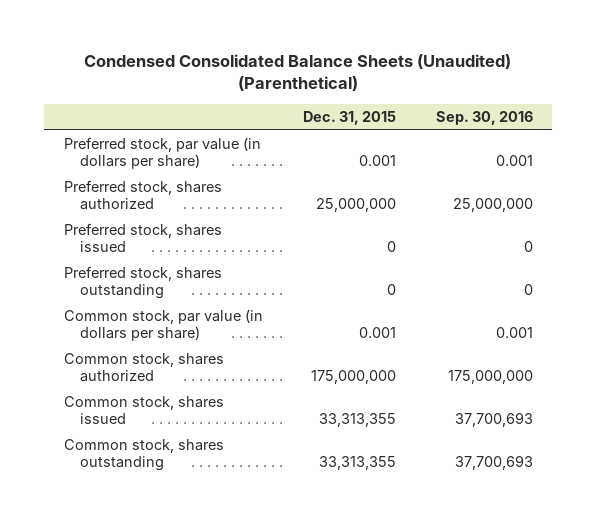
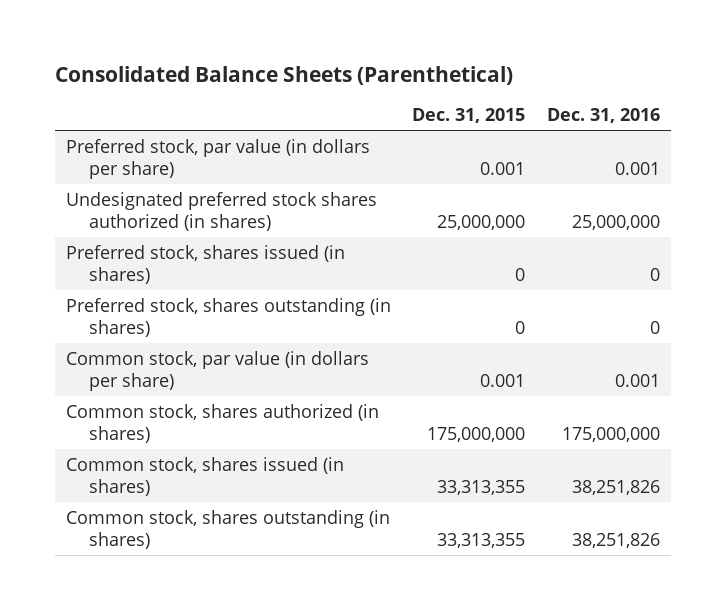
[84,53,512,92] Condensed Consolidated Balance Sheets (Unaudited) (Parenthetical) -> [54,66,513,86] Consolidated Balance Sheets (Parenthetical)
[435,111,533,126] Sep. 30, 2016 -> none
none -> [546,108,660,124] Dec. 31, 2016
[63,180,222,211] Preferred stock, shares authorized -> [65,191,377,231] Undesignated preferred stock shares authorized (in shares)
[63,223,222,253] Preferred stock, shares issued -> [65,244,345,284] Preferred stock, shares issued (in shares)
[63,266,222,300] Preferred stock, shares outstanding -> [65,297,391,337] Preferred stock, shares outstanding (in shares)
[63,353,224,383] Common stock, shares authorized -> [65,403,379,443] Common stock, shares authorized (in shares)
[63,396,224,425] Common stock, shares issued -> [65,456,344,496] Common stock, shares issued (in shares)
[63,439,224,472] Common stock, shares outstanding -> [65,509,390,549] Common stock, shares outstanding (in shares)

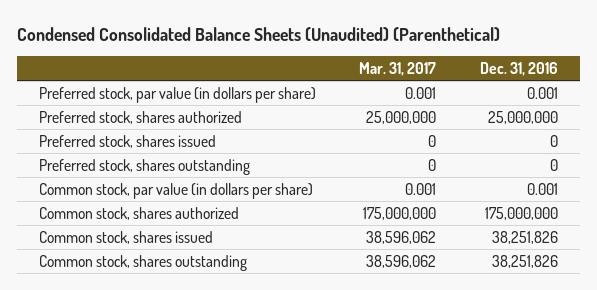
[54,66,513,86] Consolidated Balance Sheets (Parenthetical) -> [17,26,501,41] Condensed Consolidated Balance Sheets (Unaudited) (Parenthetical)
[412,108,526,124] Dec. 31, 2015 -> none
none -> [359,61,437,76] Mar. 31, 2017
[65,191,377,231] Undesignated preferred stock shares authorized (in shares) -> [38,110,242,124] Preferred stock, shares authorized
[65,244,345,284] Preferred stock, shares issued (in shares) -> [38,134,216,148] Preferred stock, shares issued
[65,297,391,337] Preferred stock, shares outstanding (in shares) -> [38,158,250,175] Preferred stock, shares outstanding
[65,403,379,443] Common stock, shares authorized (in shares) -> [38,206,239,220] Common stock, shares authorized
[65,456,344,496] Common stock, shares issued (in shares) -> [38,230,213,244] Common stock, shares issued
[65,509,390,549] Common stock, shares outstanding (in shares) -> [38,254,247,271] Common stock, shares outstanding

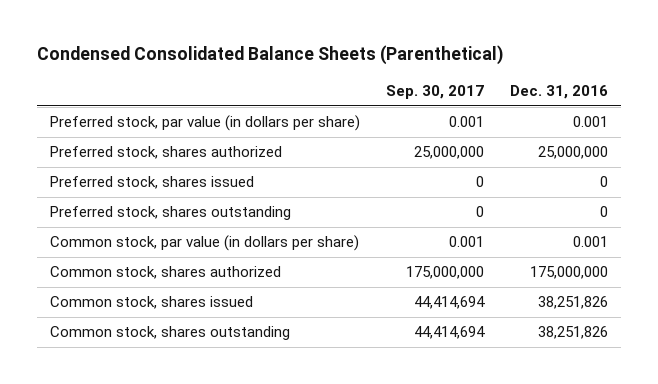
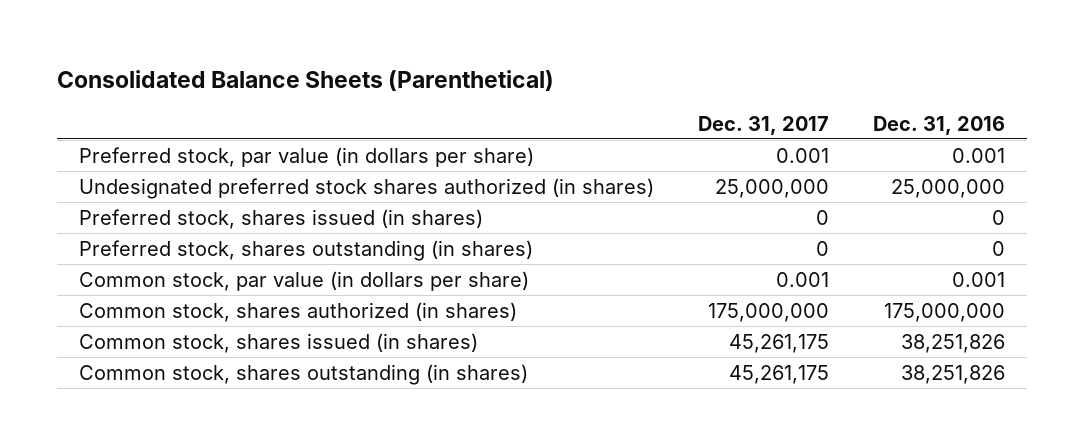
[36,45,503,66] Condensed Consolidated Balance Sheets (Parenthetical) -> [57,70,555,92] Consolidated Balance Sheets (Parenthetical)
[385,84,484,99] Sep. 30, 2017 -> none
none -> [697,115,829,135] Dec. 31, 2017
[49,146,282,160] Preferred stock, shares authorized -> [79,177,655,199] Undesignated preferred stock shares authorized (in shares)
[49,176,254,190] Preferred stock, shares issued -> [79,208,484,229] Preferred stock, shares issued (in shares)
[49,206,291,221] Preferred stock, shares outstanding -> [79,239,534,261] Preferred stock, shares outstanding (in shares)
[49,266,281,280] Common stock, shares authorized -> [79,301,518,322] Common stock, shares authorized (in shares)
[49,296,253,310] Common stock, shares issued -> [79,332,479,353] Common stock, shares issued (in shares)
[49,326,290,341] Common stock, shares outstanding -> [79,363,529,385] Common stock, shares outstanding (in shares)

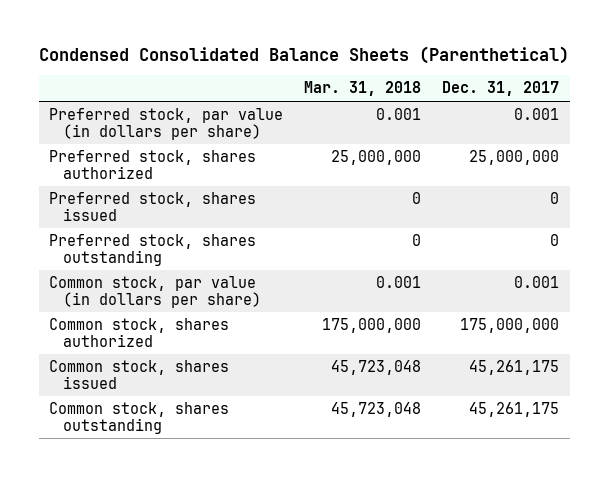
[57,70,555,92] Consolidated Balance Sheets (Parenthetical) -> [38,45,569,64] Condensed Consolidated Balance Sheets (Parenthetical)
[872,115,1005,135] Dec. 31, 2016 -> none
none -> [304,81,422,97] Mar. 31, 2018
[79,177,655,199] Undesignated preferred stock shares authorized (in shares) -> [49,150,257,179] Preferred stock, shares authorized
[79,208,484,229] Preferred stock, shares issued (in shares) -> [49,192,257,221] Preferred stock, shares issued
[79,239,534,261] Preferred stock, shares outstanding (in shares) -> [49,234,257,266] Preferred stock, shares outstanding
[79,301,518,322] Common stock, shares authorized (in shares) -> [49,318,230,347] Common stock, shares authorized
[79,332,479,353] Common stock, shares issued (in shares) -> [49,360,230,389] Common stock, shares issued
[79,363,529,385] Common stock, shares outstanding (in shares) -> [49,402,230,434] Common stock, shares outstanding

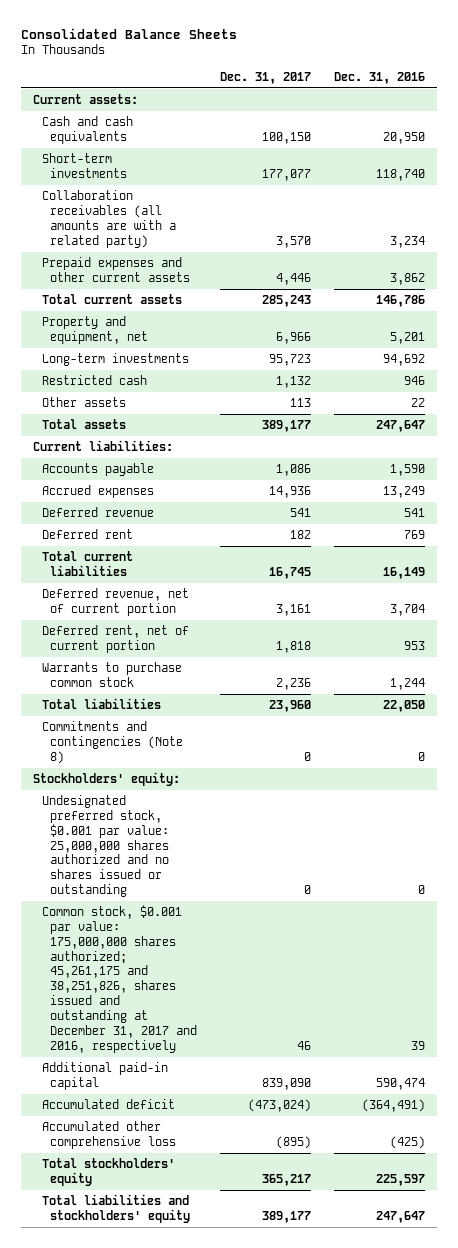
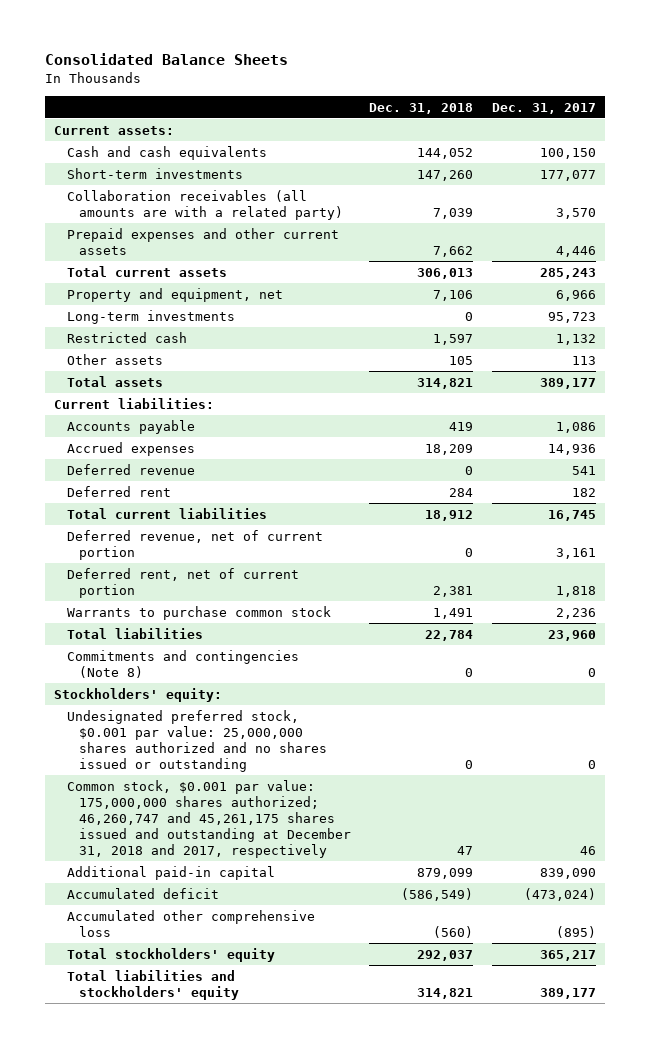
[334,71,426,84] Dec. 31, 2016 -> none
none -> [369,102,474,114] Dec. 31, 2018
[41,905,198,1053] Common stock, $0.001 par value: 175,000,000 shares authorized; 45,261,175 and 38,251,826, shares issued and outstanding at December 31, 2017 and 2016, respectively -> [66,779,352,859] Common stock, $0.001 par value: 175,000,000 shares authorized; 46,260,747 and 45,261,175 shares issued and outstanding at December 31, 2018 and 2017, respectively

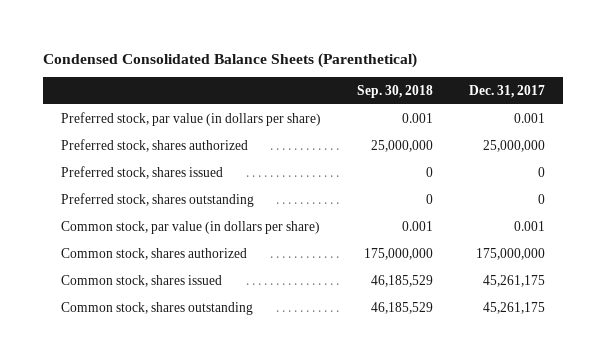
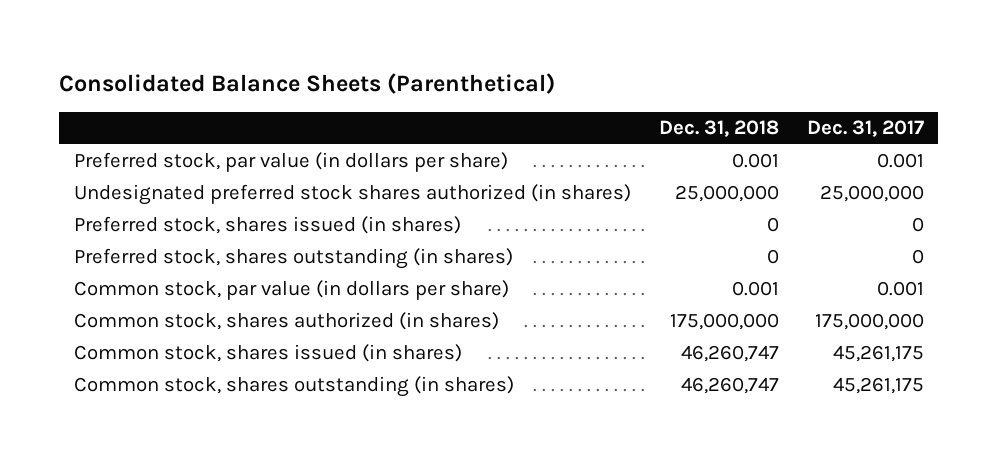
[42,52,417,68] Condensed Consolidated Balance Sheets (Parenthetical) -> [59,73,556,95] Consolidated Balance Sheets (Parenthetical)
[356,84,433,98] Sep. 30, 2018 -> none
none -> [658,120,779,138] Dec. 31, 2018
[60,138,248,152] Preferred stock, shares authorized -> [73,184,631,206] Undesignated preferred stock shares authorized (in shares)
[60,165,223,179] Preferred stock, shares issued -> [73,216,461,235] Preferred stock, shares issued (in shares)
[60,192,254,207] Preferred stock, shares outstanding -> [73,248,513,270] Preferred stock, shares outstanding (in shares)
[60,247,247,260] Common stock, shares authorized -> [73,312,499,331] Common stock, shares authorized (in shares)
[60,274,222,287] Common stock, shares issued -> [73,344,462,363] Common stock, shares issued (in shares)
[60,301,253,315] Common stock, shares outstanding -> [73,376,514,398] Common stock, shares outstanding (in shares)

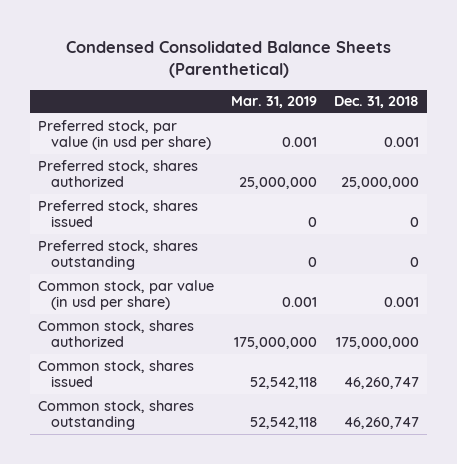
[59,73,556,95] Consolidated Balance Sheets (Parenthetical) -> [65,40,391,79] Condensed Consolidated Balance Sheets (Parenthetical)
[806,120,924,138] Dec. 31, 2017 -> none
none -> [231,96,318,109] Mar. 31, 2019
[73,152,508,173] Preferred stock, par value (in dollars per share) -> [38,119,211,151] Preferred stock, par value (in usd per share)
[73,184,631,206] Undesignated preferred stock shares authorized (in shares) -> [38,159,199,188] Preferred stock, shares authorized
[73,216,461,235] Preferred stock, shares issued (in shares) -> [38,199,199,228] Preferred stock, shares issued
[73,248,513,270] Preferred stock, shares outstanding (in shares) -> [38,239,199,271] Preferred stock, shares outstanding
[73,280,509,301] Common stock, par value (in dollars per share) -> [38,279,215,311] Common stock, par value (in usd per share)
[73,312,499,331] Common stock, shares authorized (in shares) -> [38,319,195,348] Common stock, shares authorized
[73,344,462,363] Common stock, shares issued (in shares) -> [38,359,195,388] Common stock, shares issued
[73,376,514,398] Common stock, shares outstanding (in shares) -> [38,399,195,431] Common stock, shares outstanding

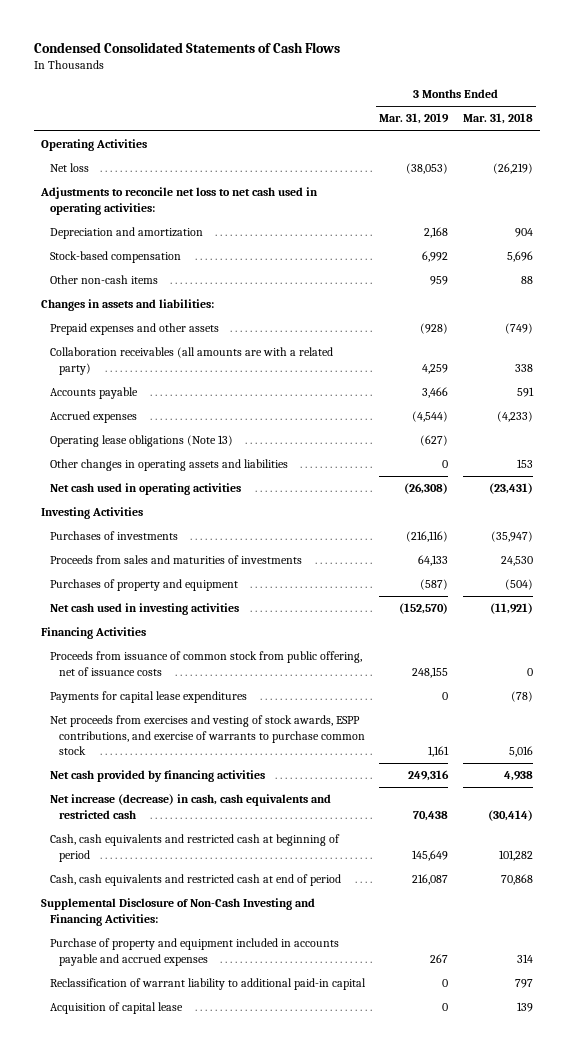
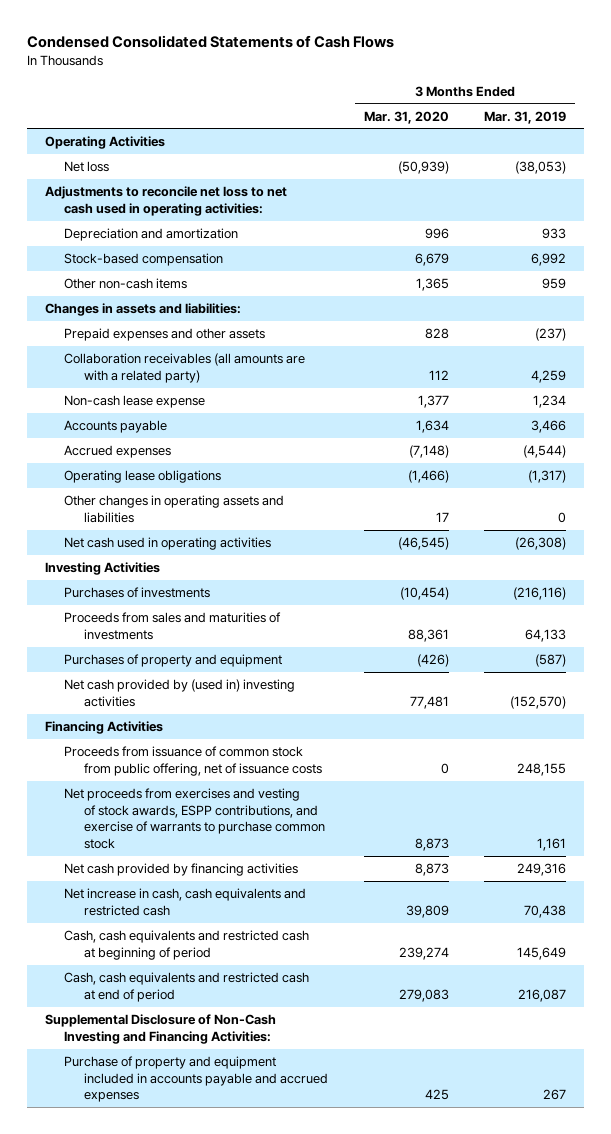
[462,113,533,125] Mar. 31, 2018 -> none
none -> [363,110,449,124] Mar. 31, 2020
[424,227,449,239] 2,168 -> [542,228,567,240] 933
[420,323,449,335] (928) -> [535,328,567,342] (237)
none -> [64,395,206,409] Non-cash lease expense
[49,435,233,448] Operating lease obligations (Note 13) -> [64,470,222,484] Operating lease obligations
[420,435,449,447] (627) -> [528,470,567,484] (1,317)
[49,603,239,616] Net cash used in investing activities -> [64,679,296,707] Net cash provided by (used in) investing activities
[49,691,247,704] Payments for capital lease expenditures -> none
[49,794,331,819] Net increase (decrease) in cash, cash equivalents and restricted cash -> [64,888,307,916] Net increase in cash, cash equivalents and restricted cash
[49,978,366,991] Reclassification of warrant liability to additional paid-in capital -> none
[49,1002,183,1015] Acquisition of capital lease -> none

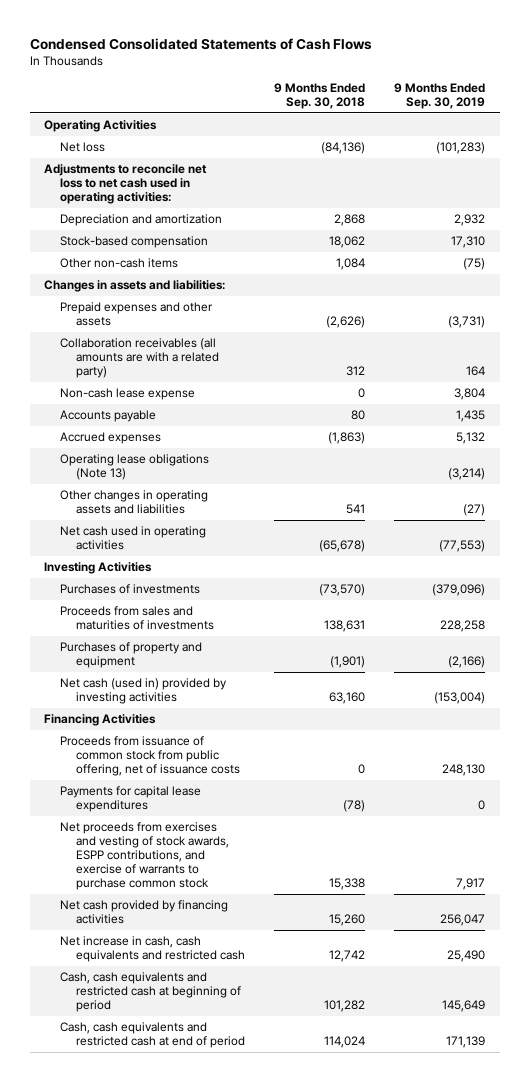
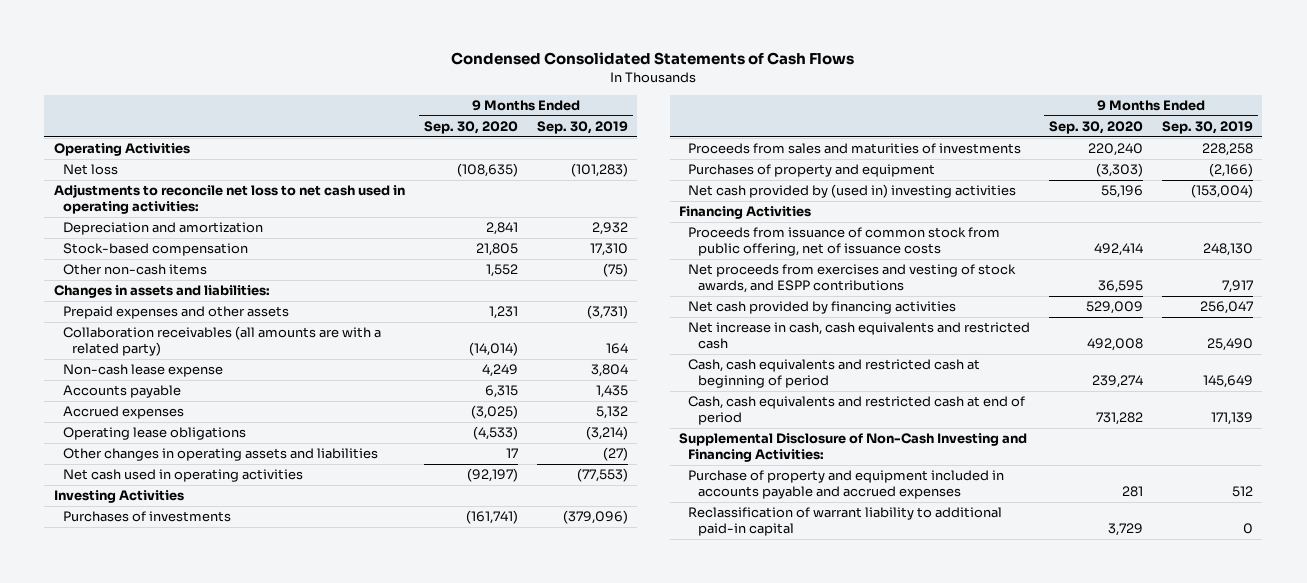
[273,83,365,110] 9 Months Ended Sep. 30, 2018 -> none
none -> [423,120,518,134] Sep. 30, 2020
[59,454,209,481] Operating lease obligations (Note 13) -> [63,427,247,441] Operating lease obligations
[59,678,227,705] Net cash (used in) provided by investing activities -> [688,184,1017,199] Net cash provided by (used in) investing activities
[59,786,201,813] Payments for capital lease expenditures -> none
[59,822,229,891] Net proceeds from exercises and vesting of stock awards, ESPP contributions, and exercise of warrants to purchase common stock -> [688,264,1017,294] Net proceeds from exercises and vesting of stock awards, and ESPP contributions
none -> [678,433,1027,463] Supplemental Disclosure of Non-Cash Investing and Financing Activities:
none -> [688,470,1005,500] Purchase of property and equipment included in accounts payable and accrued expenses
none -> [688,507,1003,537] Reclassification of warrant liability to additional paid-in capital

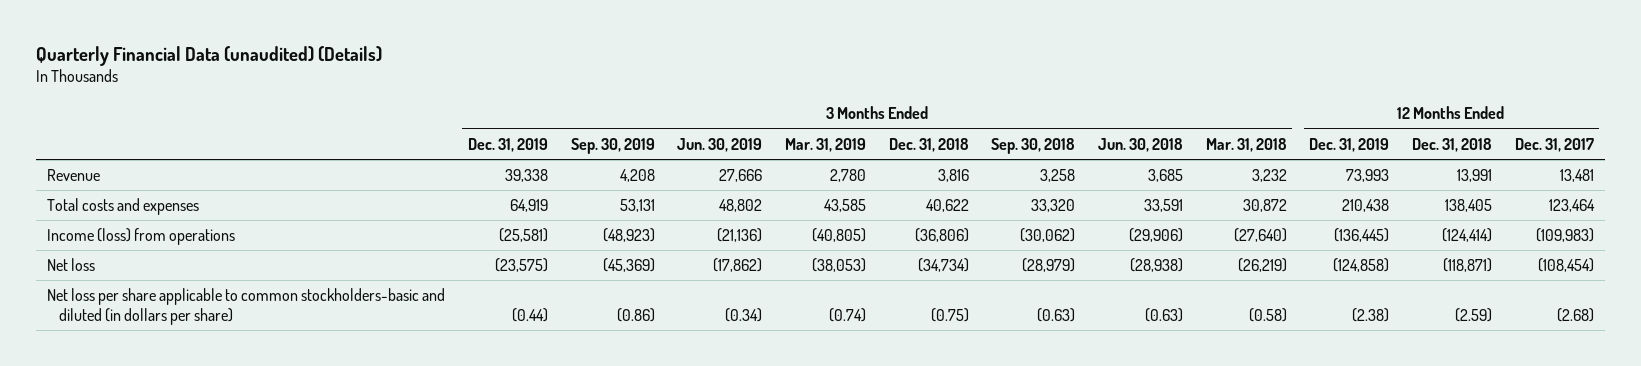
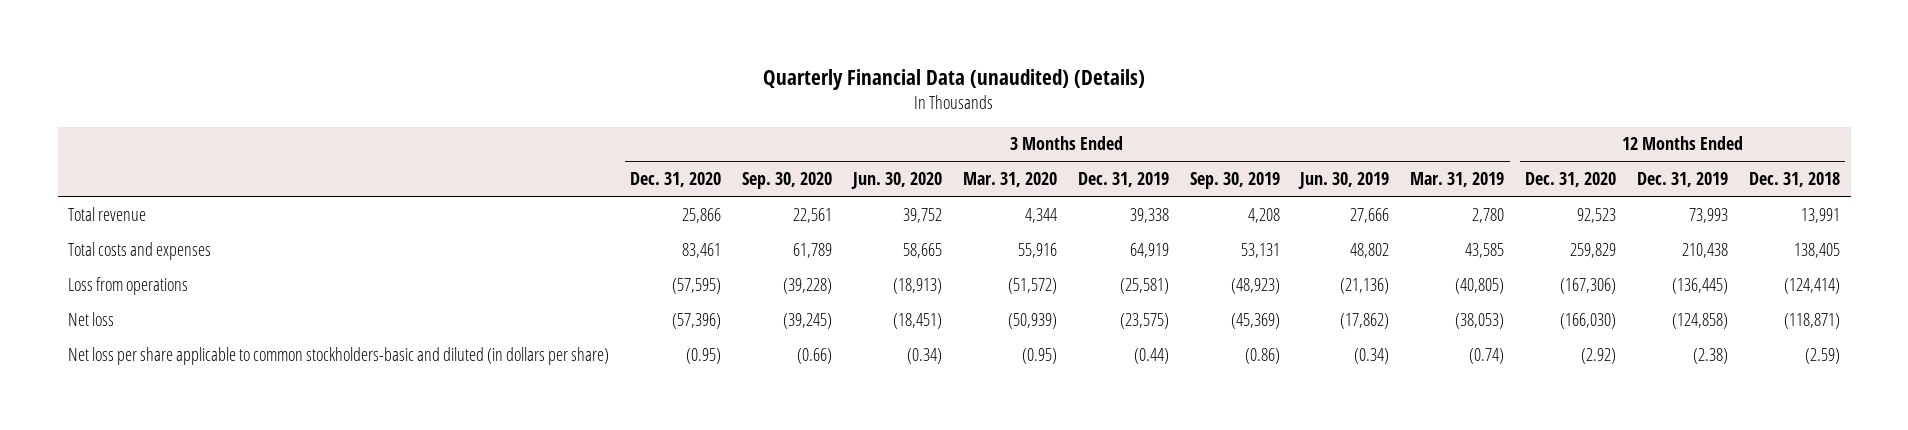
[888,137,969,152] Dec. 31, 2018 -> none
[991,137,1076,154] Sep. 30, 2018 -> none
[1097,137,1183,152] Jun. 30, 2018 -> none
[1205,137,1287,152] Mar. 31, 2018 -> none
[1514,137,1594,152] Dec. 31, 2017 -> none
none -> [630,172,722,188] Dec. 31, 2020
none -> [741,172,832,190] Sep. 30, 2020
none -> [850,172,942,190] Jun. 30, 2020
none -> [962,172,1057,188] Mar. 31, 2020
none -> [1525,172,1617,188] Dec. 31, 2020
[47,169,101,182] Revenue -> [68,206,147,221] Total revenue
[47,228,236,246] Income (loss) from operations -> [68,276,189,295] Loss from operations

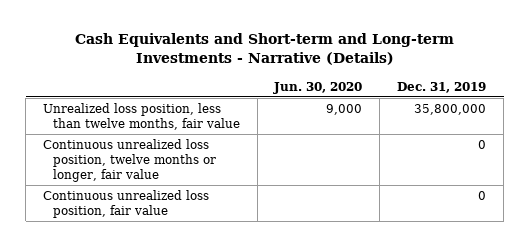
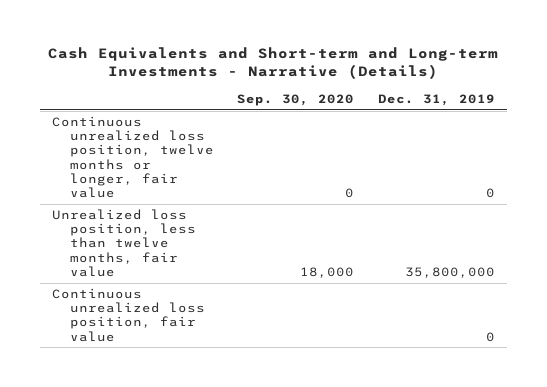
[273,81,363,94] Jun. 30, 2020 -> none
none -> [237,94,355,107] Sep. 30, 2020
[42,103,240,130] Unrealized loss position, less than twelve months, fair value -> [51,208,196,277] Unrealized loss position, less than twelve months, fair value

